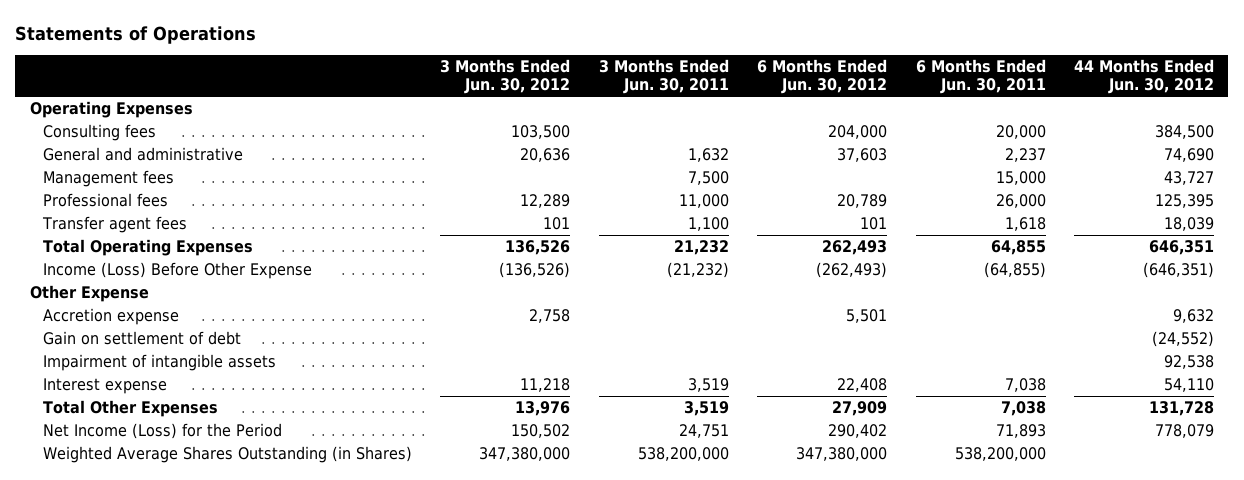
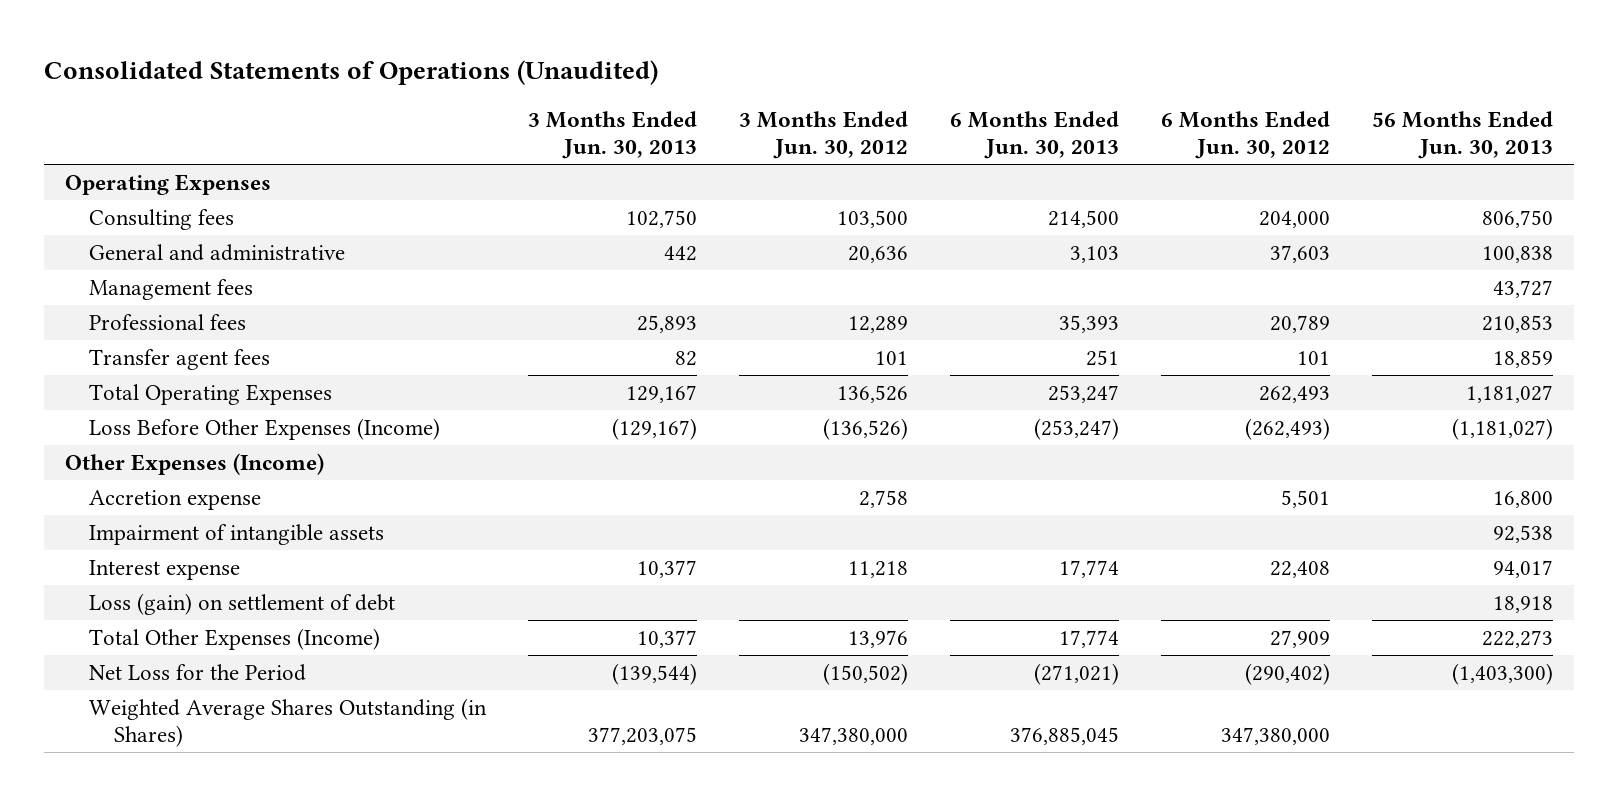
[15,25,257,44] Statements of Operations -> [43,60,658,86] Consolidated Statements of Operations (Unaudited)
[598,59,729,95] 3 Months Ended Jun. 30, 2011 -> none
[915,59,1046,95] 6 Months Ended Jun. 30, 2011 -> none
[1073,59,1214,95] 44 Months Ended Jun. 30, 2012 -> none
none -> [528,111,698,160] 3 Months Ended Jun. 30, 2013
none -> [950,111,1120,160] 6 Months Ended Jun. 30, 2013
none -> [1372,111,1554,160] 56 Months Ended Jun. 30, 2013
[29,285,149,303] Other Expense -> none
[42,262,312,280] Income (Loss) Before Other Expense -> [89,418,441,441] Loss Before Other Expenses (Income)
none -> [64,453,324,476] Other Expenses (Income)
[42,331,241,346] Gain on settlement of debt -> none
none -> [89,593,396,616] Loss (gain) on settlement of debt
[42,400,218,418] Total Other Expenses -> [89,628,381,651] Total Other Expenses (Income)
[42,423,282,440] Net Income (Loss) for the Period -> [89,664,307,682] Net Loss for the Period
[511,424,571,439] 150,502 -> [823,663,909,686] (150,502)
[828,424,888,439] 290,402 -> [1245,663,1331,686] (290,402)

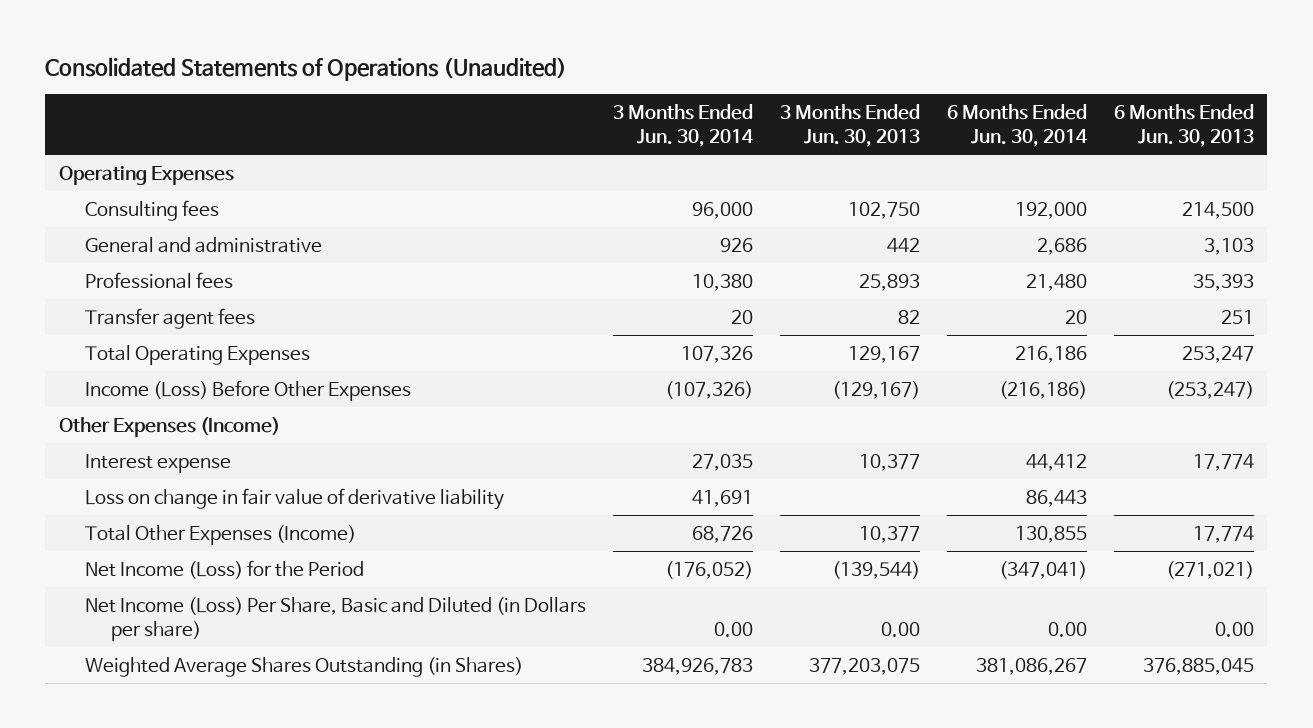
[739,111,909,160] 3 Months Ended Jun. 30, 2012 -> none
[1161,111,1331,160] 6 Months Ended Jun. 30, 2012 -> none
[1372,111,1554,160] 56 Months Ended Jun. 30, 2013 -> none
none -> [612,103,754,148] 3 Months Ended Jun. 30, 2014
none -> [946,103,1088,148] 6 Months Ended Jun. 30, 2014
[89,279,254,301] Management fees -> none
[89,418,441,441] Loss Before Other Expenses (Income) -> [84,379,411,401] Income (Loss) Before Other Expenses
[89,490,262,511] Accretion expense -> none
[89,524,385,546] Impairment of intangible assets -> none
[89,593,396,616] Loss (gain) on settlement of debt -> none
none -> [84,487,504,510] Loss on change in fair value of derivative liability
[89,664,307,682] Net Loss for the Period -> [84,559,364,579] Net Income (Loss) for the Period
none -> [84,596,586,642] Net Income (Loss) Per Share, Basic and Diluted (in Dollars per share)

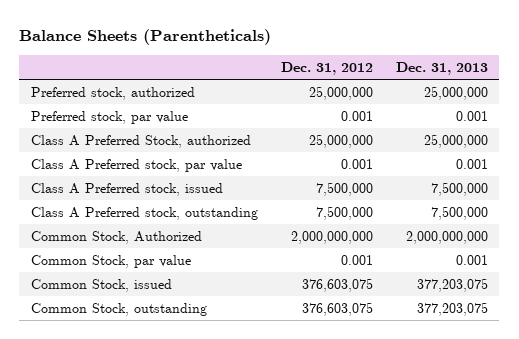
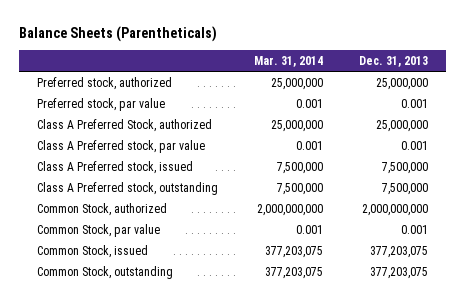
[280,61,373,75] Dec. 31, 2012 -> none
none -> [254,55,324,67] Mar. 31, 2014
[30,230,202,244] Common Stock, Authorized -> [37,202,168,216] Common Stock, authorized

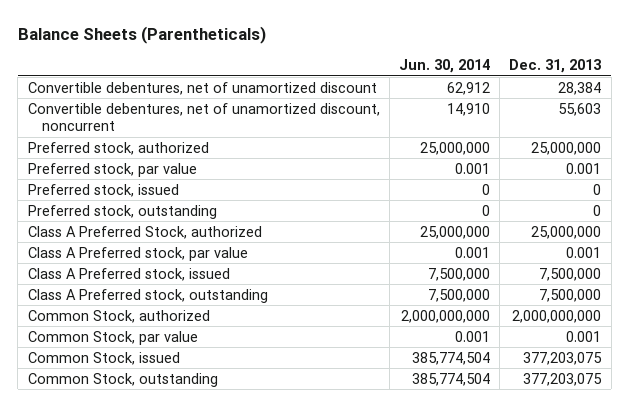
[254,55,324,67] Mar. 31, 2014 -> none
none -> [399,59,491,74] Jun. 30, 2014
none -> [27,81,377,95] Convertible debentures, net of unamortized discount
none -> [27,102,380,132] Convertible debentures, net of unamortized discount, noncurrent
none -> [27,183,179,197] Preferred stock, issued
none -> [27,204,217,219] Preferred stock, outstanding

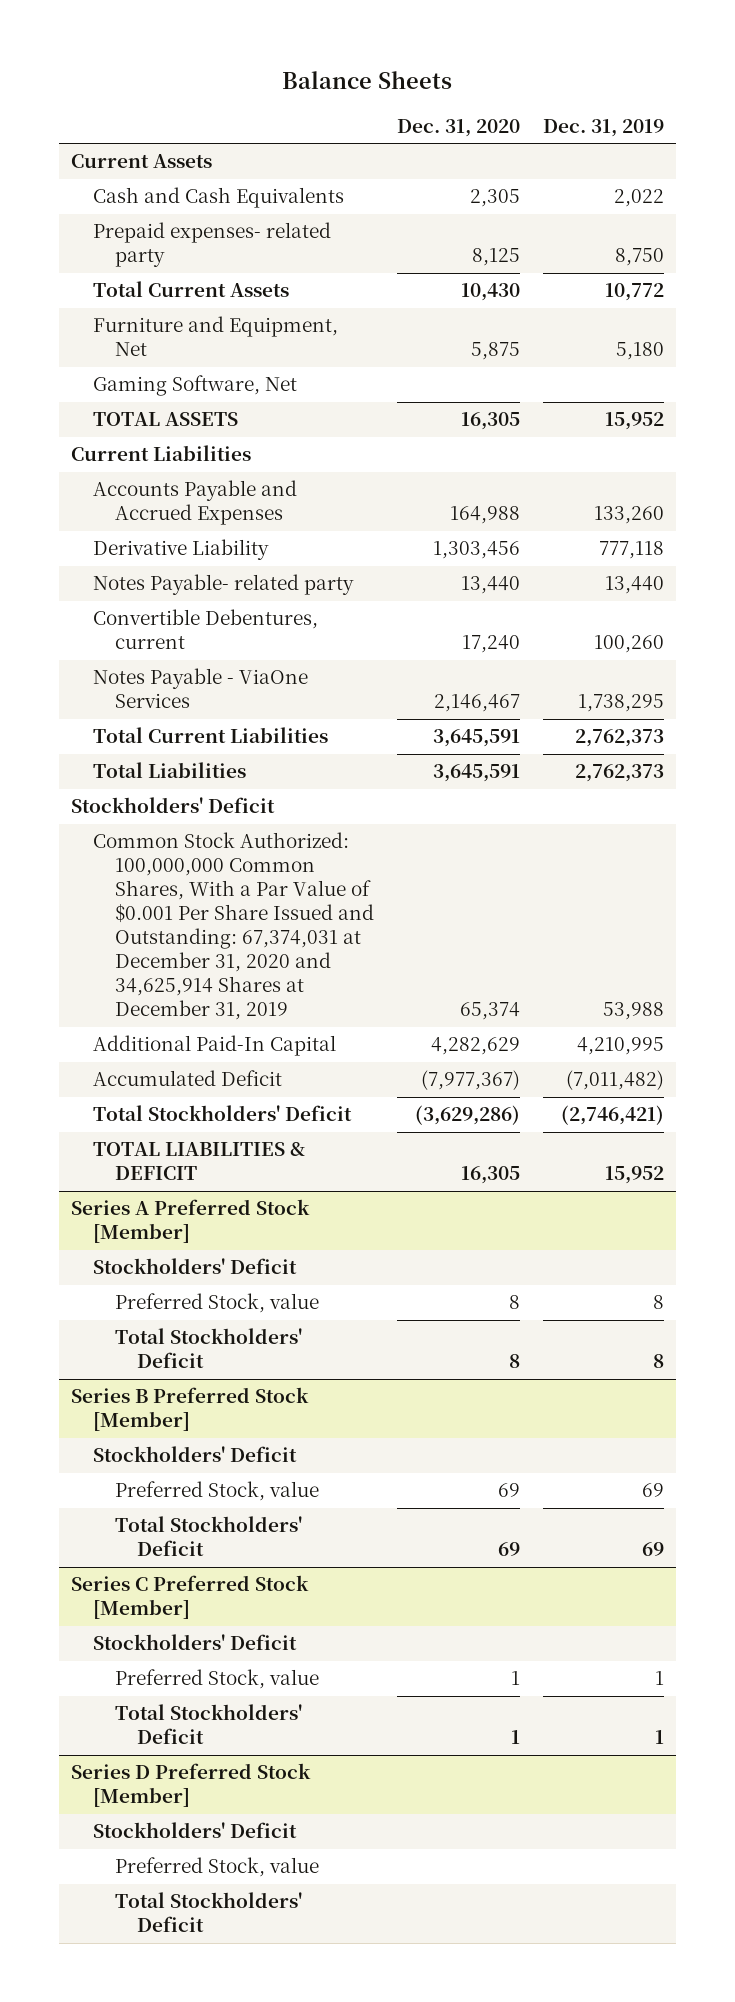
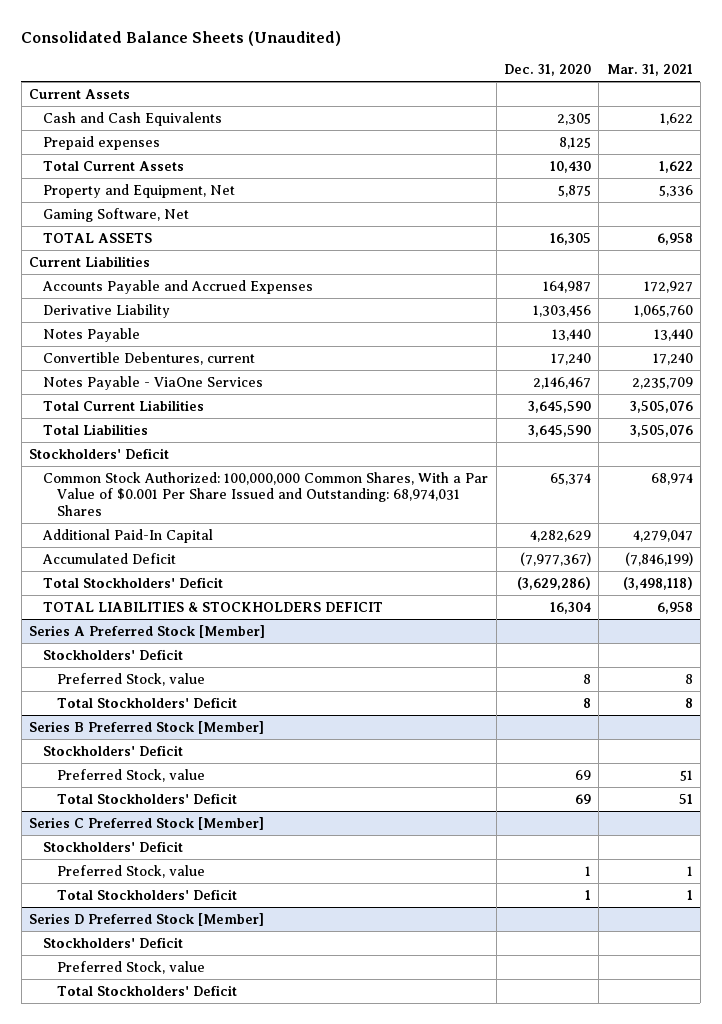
[282,71,453,90] Balance Sheets -> [21,31,342,47] Consolidated Balance Sheets (Unaudited)
[543,118,665,137] Dec. 31, 2019 -> none
none -> [606,63,693,76] Mar. 31, 2021
[92,222,331,268] Prepaid expenses- related party -> [43,135,161,150] Prepaid expenses
[92,316,338,357] Furniture and Equipment, Net -> [43,183,236,198] Property and Equipment, Net
[449,506,520,525] 164,988 -> [542,280,591,293] 164,987
[92,574,354,596] Notes Payable- related party -> [43,327,141,342] Notes Payable
[432,729,520,748] 3,645,591 -> [527,400,591,413] 3,645,590
[432,764,520,783] 3,645,591 -> [527,424,591,437] 3,645,590
[92,832,374,1021] Common Stock Authorized: 100,000,000 Common Shares, With a Par Value of $0.001 Per Share Issued and Outstanding: 67,374,031 at December 31, 2020 and 34,625,914 Shares at December 31, 2019 -> [43,471,489,516] Common Stock Authorized: 100,000,000 Common Shares, With a Par Value of $0.001 Per Share Issued and Outstanding: 68,974,031 Shares
[92,1142,305,1181] TOTAL LIABILITIES & DEFICIT -> [43,601,384,612] TOTAL LIABILITIES & STOCKHOLDERS DEFICIT
[460,1166,520,1185] 16,305 -> [549,601,591,614] 16,304

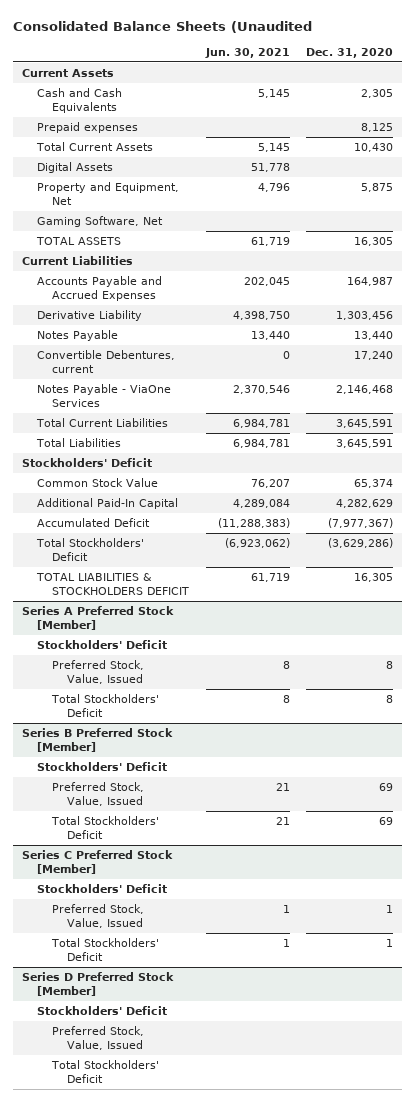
[21,31,342,47] Consolidated Balance Sheets (Unaudited) -> [13,20,313,33] Consolidated Balance Sheets (Unaudited
[606,63,693,76] Mar. 31, 2021 -> none
none -> [204,47,290,58] Jun. 30, 2021
none -> [36,161,113,173] Digital Assets
[532,376,591,389] 2,146,467 -> [336,384,394,394] 2,146,468
[527,400,591,413] 3,645,590 -> [336,418,394,428] 3,645,591
[527,424,591,437] 3,645,590 -> [336,438,394,448] 3,645,591
[43,471,489,516] Common Stock Authorized: 100,000,000 Common Shares, With a Par Value of $0.001 Per Share Issued and Outstanding: 68,974,031 Shares -> [36,477,158,487] Common Stock Value
[549,601,591,614] 16,304 -> [354,572,394,582] 16,305
[57,672,206,686] Preferred Stock, value -> [51,659,144,685] Preferred Stock, Value, Issued
[57,768,206,782] Preferred Stock, value -> [51,781,144,807] Preferred Stock, Value, Issued
[57,864,206,878] Preferred Stock, value -> [51,903,144,929] Preferred Stock, Value, Issued
[57,960,206,974] Preferred Stock, value -> [51,1025,144,1051] Preferred Stock, Value, Issued

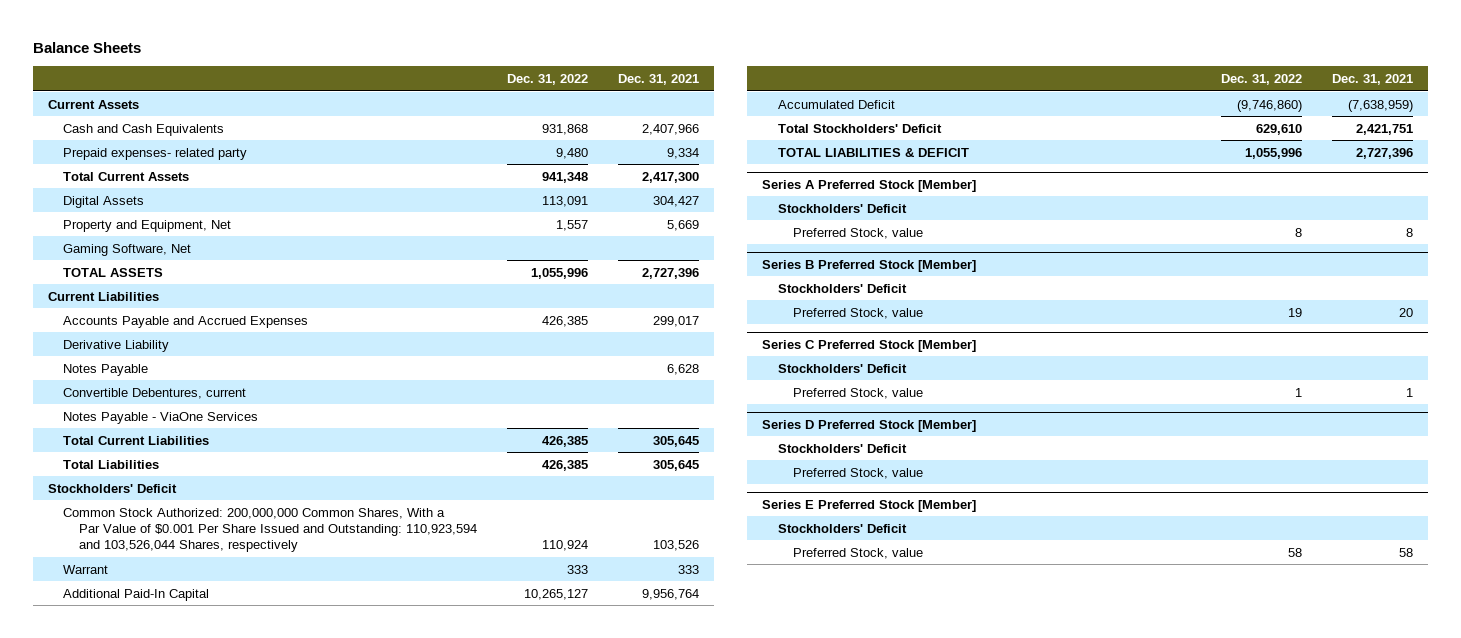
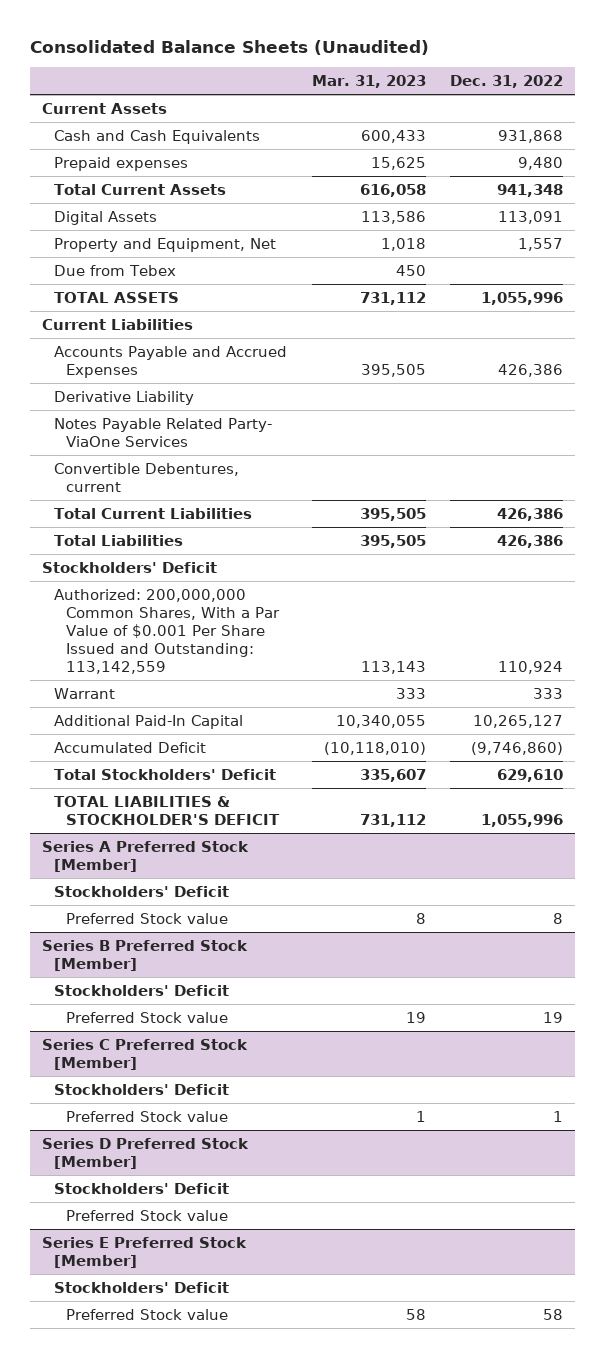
[32,42,141,54] Balance Sheets -> [30,39,430,55] Consolidated Balance Sheets (Unaudited)
[617,74,699,86] Dec. 31, 2021 -> none
none -> [311,75,426,89] Mar. 31, 2023
[63,147,248,160] Prepaid expenses- related party -> [54,156,189,171] Prepaid expenses
[63,243,192,256] Gaming Software, Net -> none
none -> [54,264,177,276] Due from Tebex
[541,315,588,327] 426,385 -> [497,363,563,377] 426,386
[63,363,149,376] Notes Payable -> [54,417,273,447] Notes Payable Related Party- ViaOne Services
[63,411,259,424] Notes Payable - ViaOne Services -> none
[541,435,588,447] 426,385 -> [496,507,563,521] 426,386
[541,459,588,471] 426,385 -> [496,534,563,548] 426,386
[63,507,477,553] Common Stock Authorized: 200,000,000 Common Shares, With a Par Value of $0.001 Per Share Issued and Outstanding: 110,923,594 and 103,526,044 Shares, respectively -> [54,588,280,675] Authorized: 200,000,000 Common Shares, With a Par Value of $0.001 Per Share Issued and Outstanding: 113,142,559
[777,147,969,157] TOTAL LIABILITIES & DEFICIT -> [54,795,280,825] TOTAL LIABILITIES & STOCKHOLDER'S DEFICIT
[793,227,924,239] Preferred Stock, value -> [65,912,228,924] Preferred Stock value
[793,307,924,319] Preferred Stock, value -> [65,1011,228,1023] Preferred Stock value
[793,387,924,399] Preferred Stock, value -> [65,1110,228,1122] Preferred Stock value
[793,467,924,479] Preferred Stock, value -> [65,1209,228,1221] Preferred Stock value
[793,547,924,559] Preferred Stock, value -> [65,1308,228,1320] Preferred Stock value

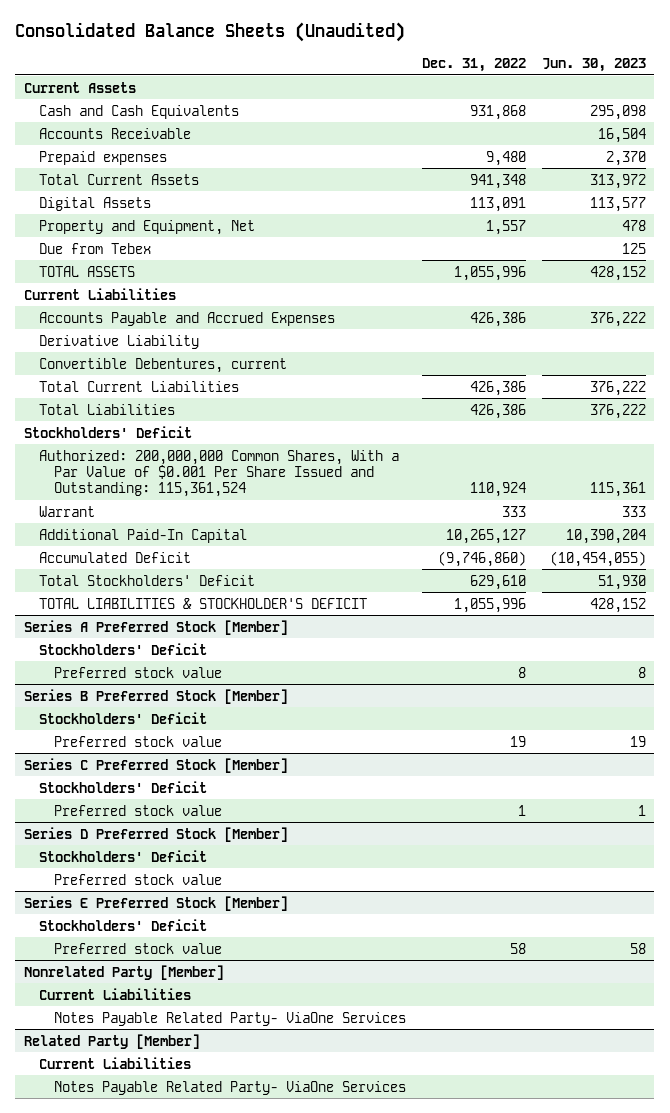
[311,75,426,89] Mar. 31, 2023 -> none
none -> [542,58,647,73] Jun. 30, 2023
none -> [38,127,191,139] Accounts Receivable
[54,417,273,447] Notes Payable Related Party- ViaOne Services -> none
[54,588,280,675] Authorized: 200,000,000 Common Shares, With a Par Value of $0.001 Per Share Issued and Outstanding: 113,142,559 -> [38,449,399,498] Authorized: 200,000,000 Common Shares, With a Par Value of $0.001 Per Share Issued and Outstanding: 115,361,524
[65,912,228,924] Preferred Stock value -> [53,666,222,678] Preferred stock value
[65,1011,228,1023] Preferred Stock value -> [53,735,222,747] Preferred stock value
[65,1110,228,1122] Preferred Stock value -> [53,804,222,816] Preferred stock value
[65,1209,228,1221] Preferred Stock value -> [53,873,222,885] Preferred stock value
[65,1308,228,1320] Preferred Stock value -> [53,942,222,954] Preferred stock value
none -> [23,964,224,980] Nonrelated Party [Member]
none -> [38,987,191,1000] Current Liabilities
none -> [53,1011,406,1026] Notes Payable Related Party- ViaOne Services
none -> [23,1033,200,1049] Related Party [Member]
none -> [38,1056,191,1069] Current Liabilities
none -> [53,1080,406,1095] Notes Payable Related Party- ViaOne Services

